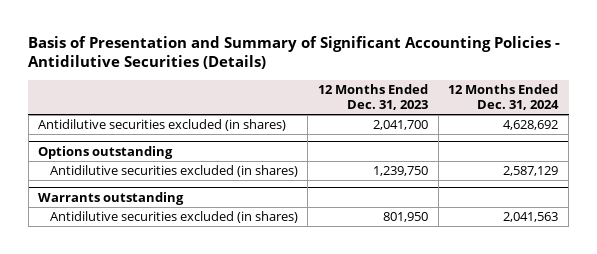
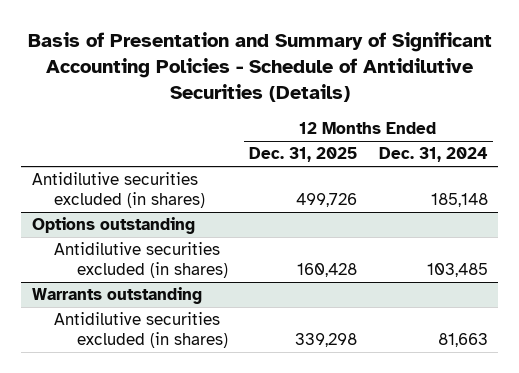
[28,35,561,70] Basis of Presentation and Summary of Significant Accounting Policies - Antidilutive Securities (Details) -> [27,31,492,103] Basis of Presentation and Summary of Significant Accounting Policies - Schedule of Antidilutive Securities (Details)
[317,83,428,111] 12 Months Ended Dec. 31, 2023 -> none
none -> [249,147,358,163] Dec. 31, 2025
[503,120,559,131] 4,628,692 -> [430,192,488,207] 185,148
[503,166,559,177] 2,587,129 -> [426,262,488,277] 103,485
[503,212,559,223] 2,041,563 -> [437,332,488,347] 81,663

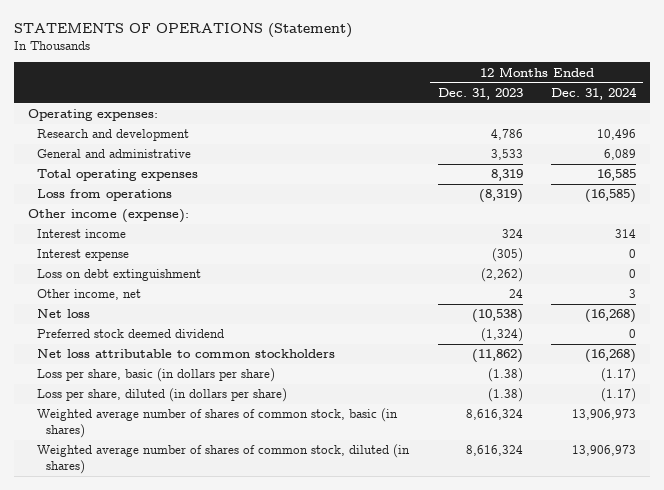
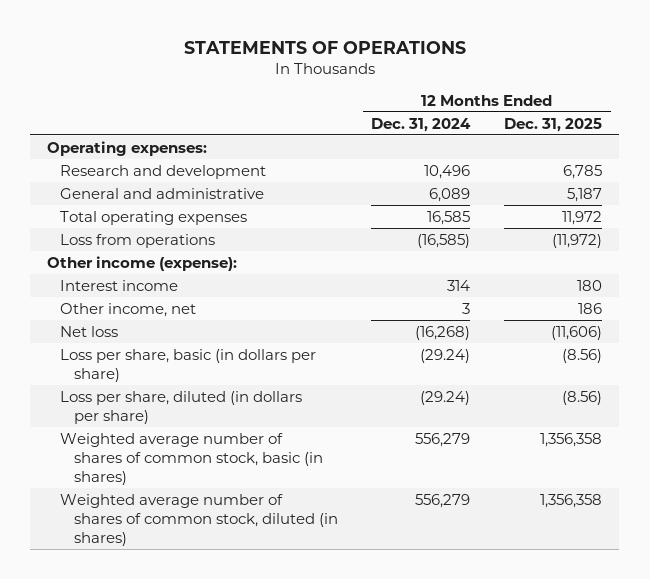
[14,23,353,39] STATEMENTS OF OPERATIONS (Statement) -> [183,40,466,54] STATEMENTS OF OPERATIONS
[437,87,523,100] Dec. 31, 2023 -> none
none -> [504,117,603,132] Dec. 31, 2025
[37,249,130,262] Interest expense -> none
[37,269,202,282] Loss on debt extinguishment -> none
[37,329,225,339] Preferred stock deemed dividend -> none
[37,349,336,359] Net loss attributable to common stockholders -> none
[600,368,636,383] (1.17) -> [420,348,471,363] (29.24)
[600,388,636,403] (1.17) -> [420,390,471,405] (29.24)
[571,409,636,421] 13,906,973 -> [415,432,471,447] 556,279
[571,445,636,457] 13,906,973 -> [415,493,471,508] 556,279

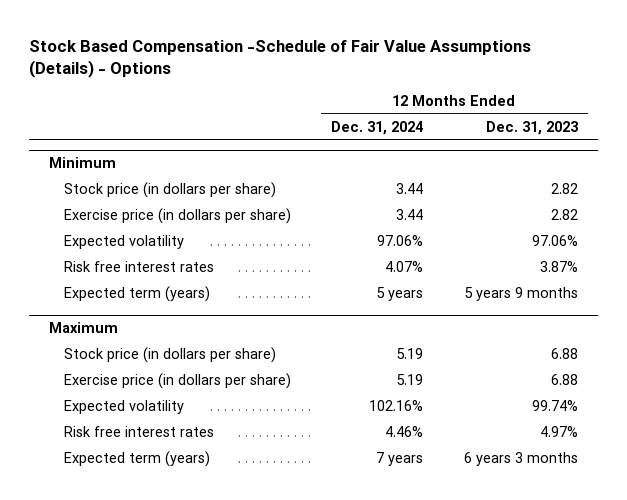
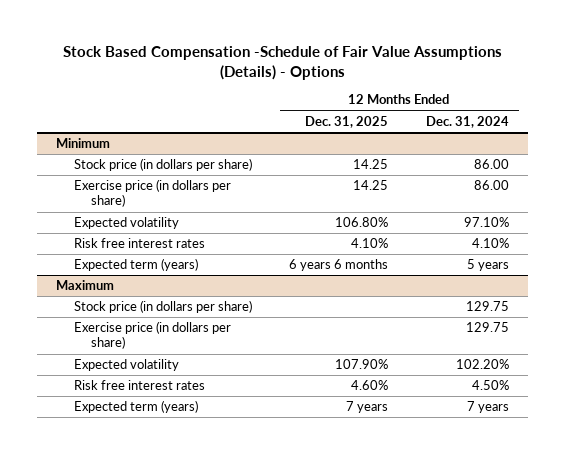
[485,120,578,135] Dec. 31, 2023 -> none
none -> [305,115,389,128] Dec. 31, 2025
[396,182,424,194] 3.44 -> [474,159,510,170] 86.00
[396,208,424,220] 3.44 -> [474,180,510,191] 86.00
[377,234,424,246] 97.06% -> [464,217,510,228] 97.10%
[385,260,424,272] 4.07% -> [472,238,510,249] 4.10%
[396,347,424,359] 5.19 -> [466,301,510,312] 129.75
[396,373,424,385] 5.19 -> [466,322,510,333] 129.75
[369,399,424,411] 102.16% -> [456,359,510,370] 102.20%
[385,425,424,437] 4.46% -> [472,380,510,391] 4.50%

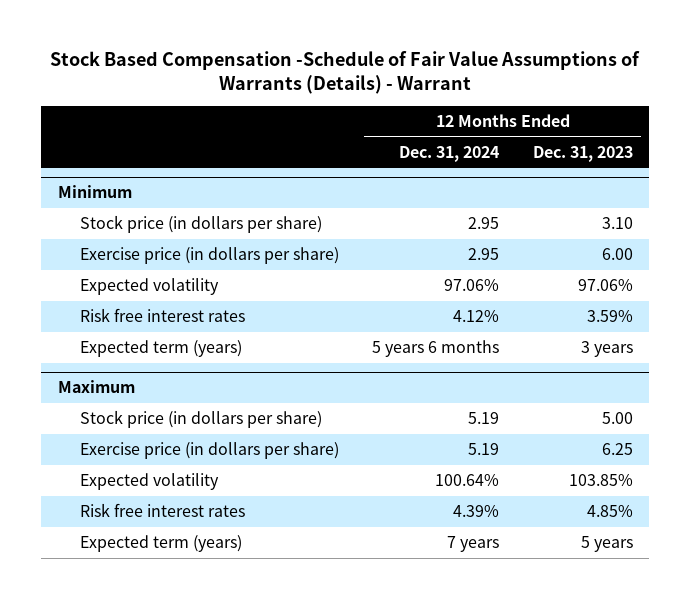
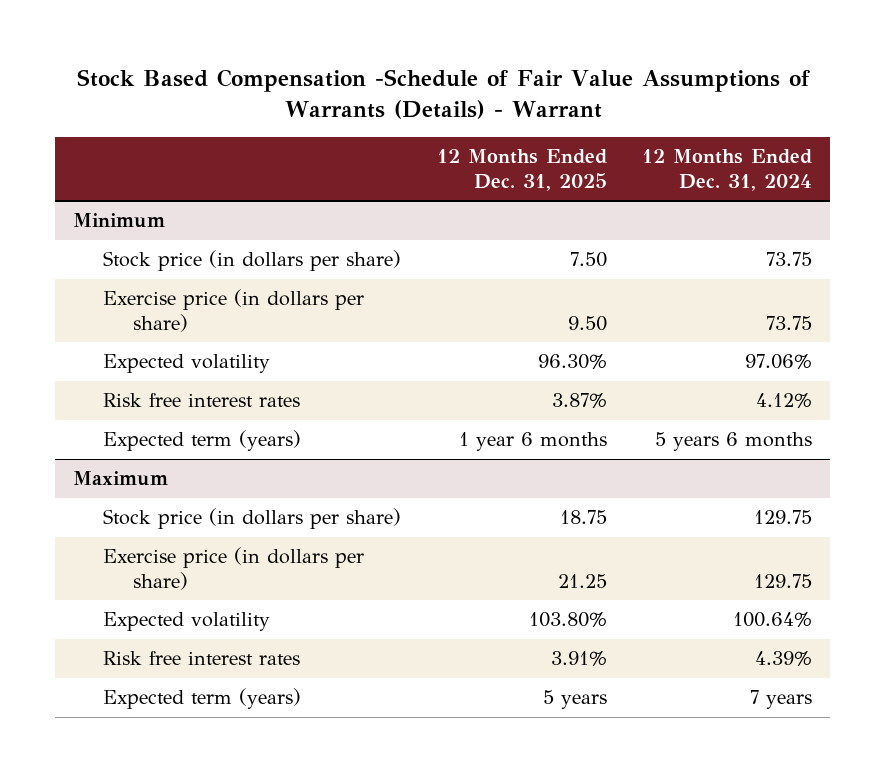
[532,145,633,162] Dec. 31, 2023 -> none
none -> [436,148,607,191] 12 Months Ended Dec. 31, 2025
[468,217,500,230] 2.95 -> [766,252,813,267] 73.75
[468,248,500,261] 2.95 -> [766,316,813,331] 73.75
[468,412,500,425] 5.19 -> [754,510,813,525] 129.75
[468,443,500,456] 5.19 -> [754,574,813,589] 129.75

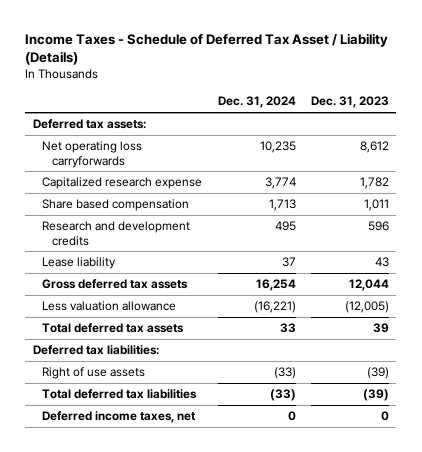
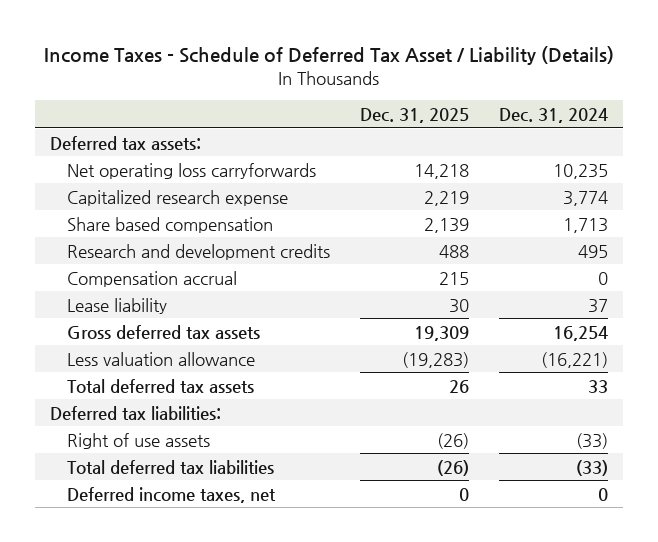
[310,96,389,109] Dec. 31, 2023 -> none
none -> [360,107,470,123] Dec. 31, 2025
none -> [67,270,238,287] Compensation accrual

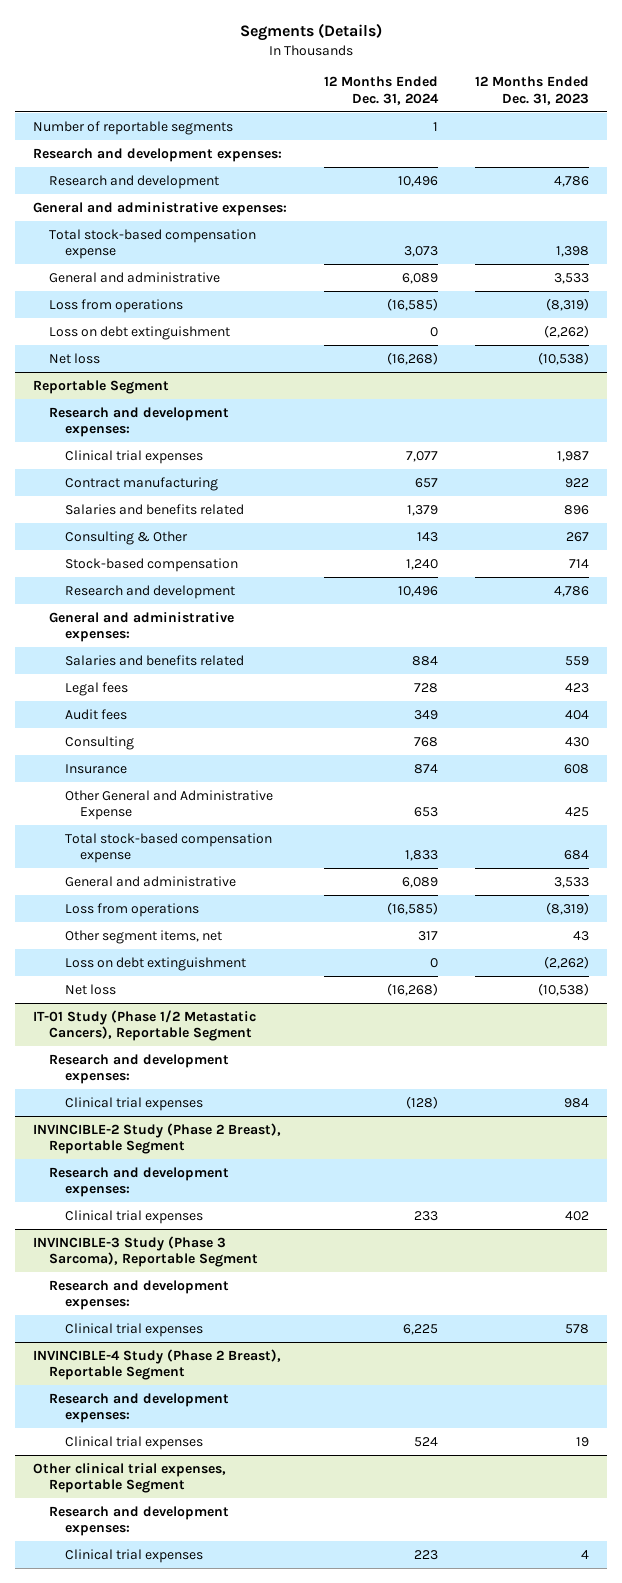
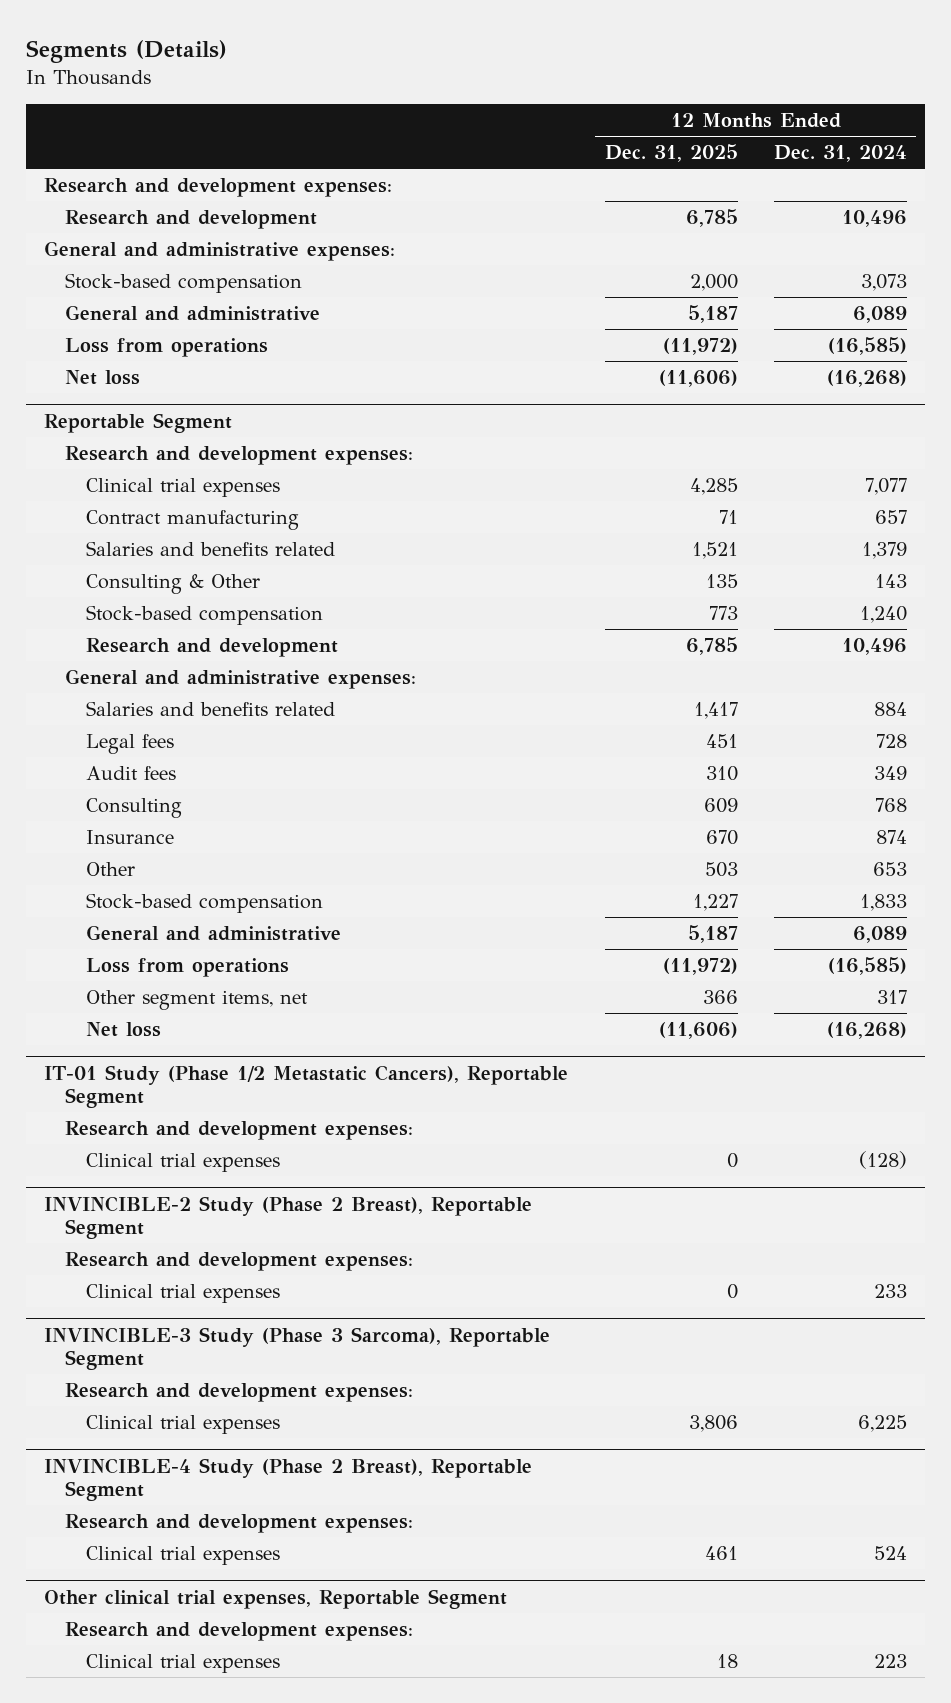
[474,76,589,105] 12 Months Ended Dec. 31, 2023 -> none
none -> [604,144,738,163] Dec. 31, 2025
[33,120,234,135] Number of reportable segments -> none
[48,228,256,259] Total stock-based compensation expense -> [65,273,303,294] Stock-based compensation
[48,325,230,340] Loss on debt extinguishment -> none
[64,789,273,820] Other General and Administrative Expense -> [86,862,136,877] Other
[64,832,272,863] Total stock-based compensation expense -> [86,893,324,914] Stock-based compensation
[64,956,246,971] Loss on debt extinguishment -> none

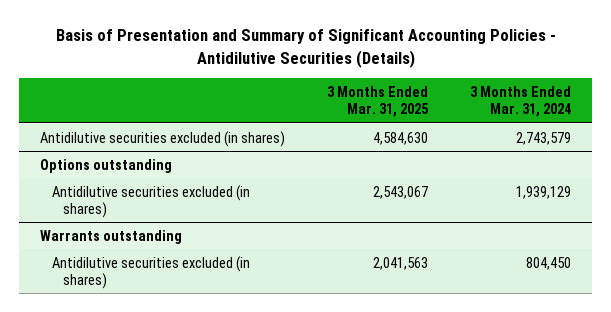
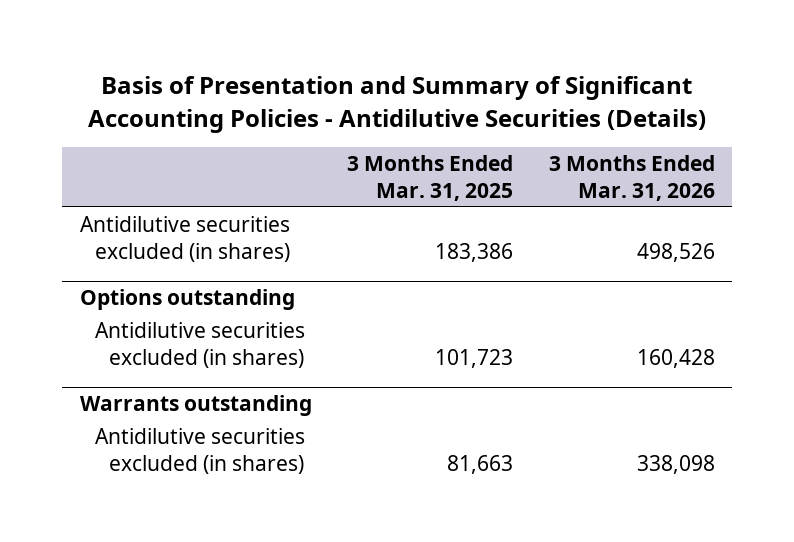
[470,85,572,118] 3 Months Ended Mar. 31, 2024 -> none
none -> [548,155,715,202] 3 Months Ended Mar. 31, 2026
[373,131,429,145] 4,584,630 -> [435,242,514,262] 183,386
[373,185,429,199] 2,543,067 -> [435,348,514,368] 101,723
[373,256,429,270] 2,041,563 -> [447,454,514,474] 81,663

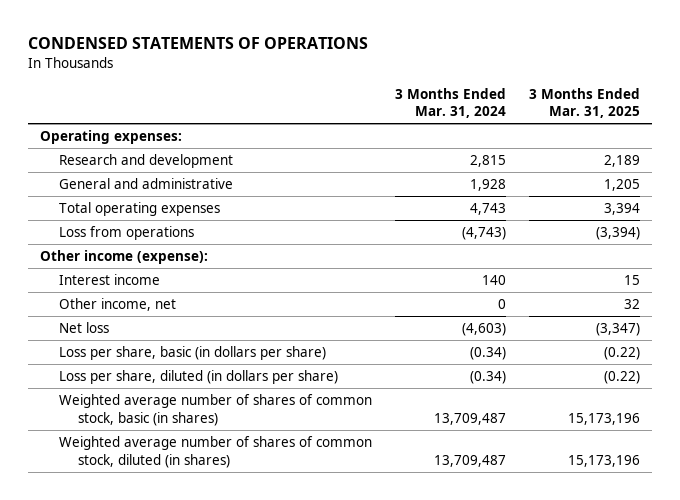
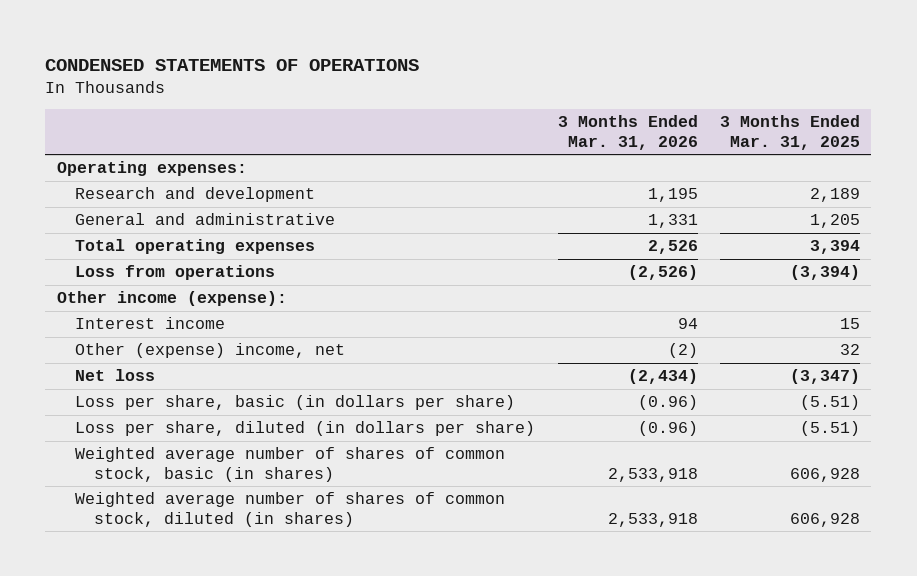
[394,87,506,119] 3 Months Ended Mar. 31, 2024 -> none
none -> [557,115,698,150] 3 Months Ended Mar. 31, 2026
[58,298,176,312] Other income, net -> [75,343,346,359] Other (expense) income, net
[604,347,641,361] (0.22) -> [800,395,861,411] (5.51)
[604,371,641,385] (0.22) -> [800,421,861,437] (5.51)
[568,412,641,425] 15,173,196 -> [790,467,861,482] 606,928
[568,454,641,467] 15,173,196 -> [790,512,861,527] 606,928

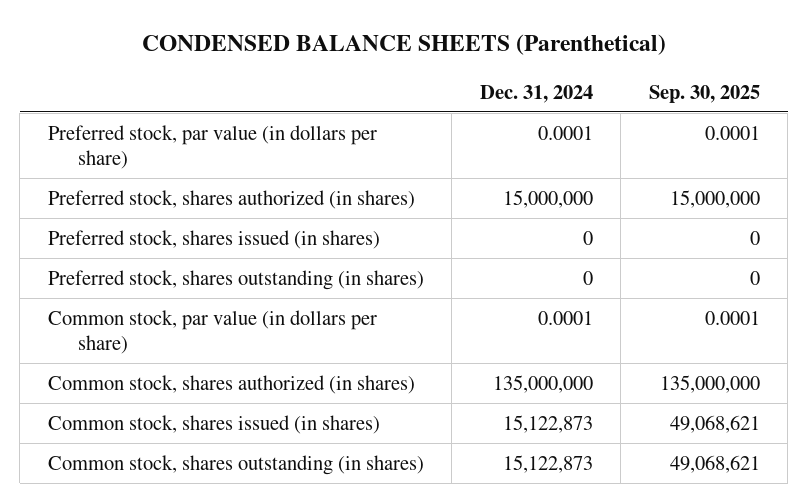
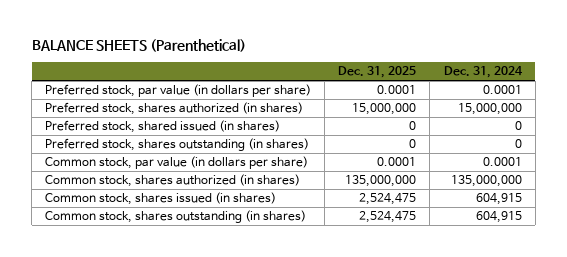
[141,34,666,56] CONDENSED BALANCE SHEETS (Parenthetical) -> [31,39,246,53] BALANCE SHEETS (Parenthetical)
[648,84,760,103] Sep. 30, 2025 -> none
none -> [338,66,417,79] Dec. 31, 2025
[47,229,380,249] Preferred stock, shares issued (in shares) -> [45,120,281,134] Preferred stock, shared issued (in shares)
[502,414,593,433] 15,122,873 -> [475,193,522,206] 604,915
[502,454,593,473] 15,122,873 -> [475,211,522,224] 604,915

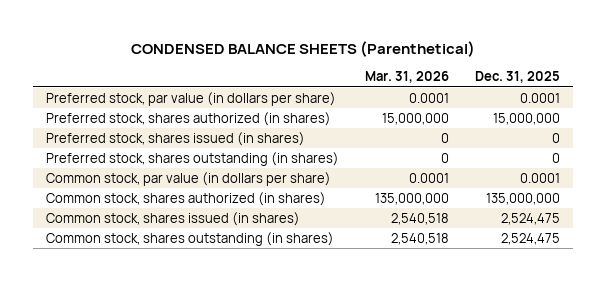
[31,39,246,53] BALANCE SHEETS (Parenthetical) -> [131,40,476,57] CONDENSED BALANCE SHEETS (Parenthetical)
[443,66,523,79] Dec. 31, 2024 -> none
none -> [365,71,450,84] Mar. 31, 2026
[45,120,281,134] Preferred stock, shared issued (in shares) -> [46,131,306,146] Preferred stock, shares issued (in shares)

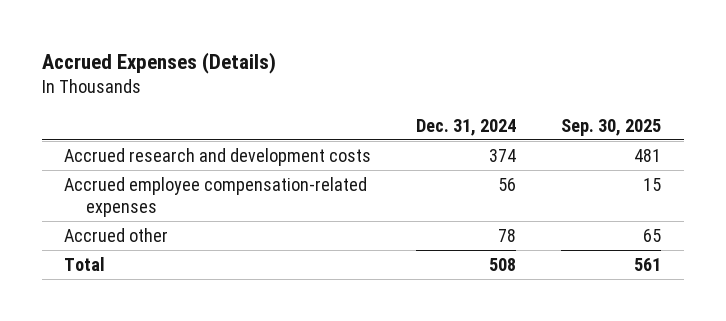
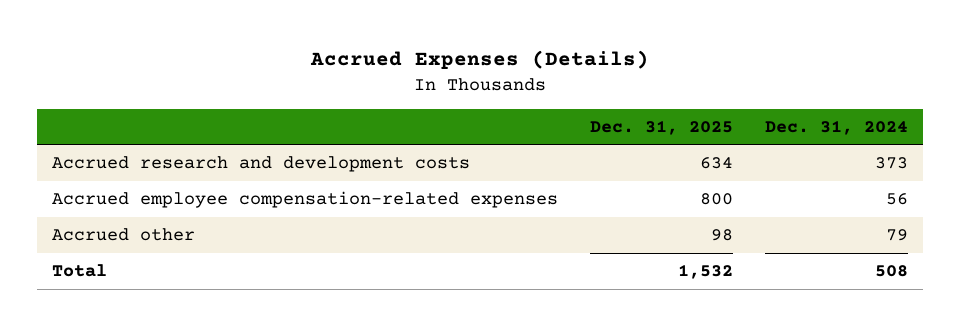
[561,118,662,136] Sep. 30, 2025 -> none
none -> [589,119,733,135] Dec. 31, 2025
[489,148,517,162] 374 -> [874,157,908,170] 373
[498,228,517,242] 78 -> [885,229,908,242] 79

